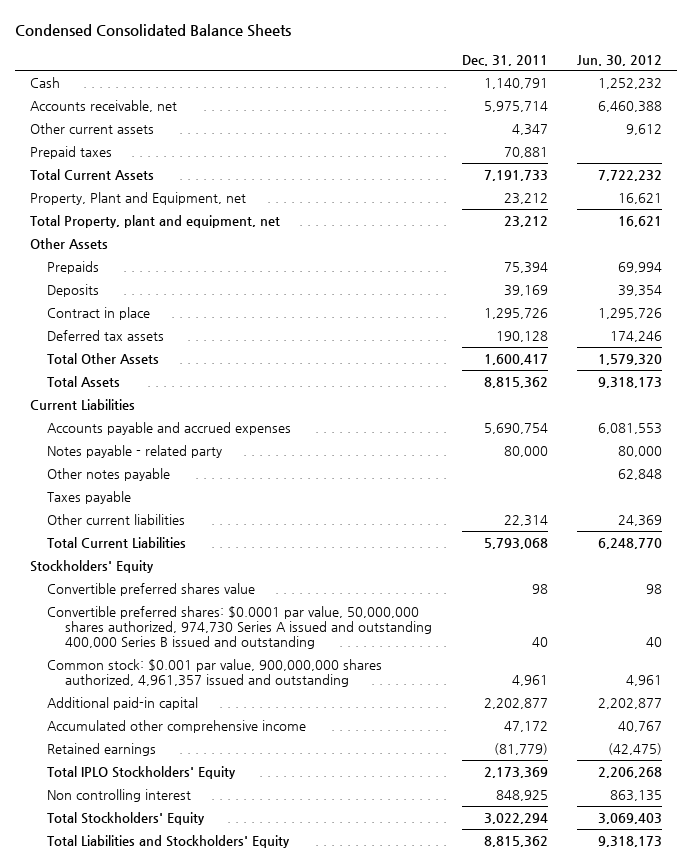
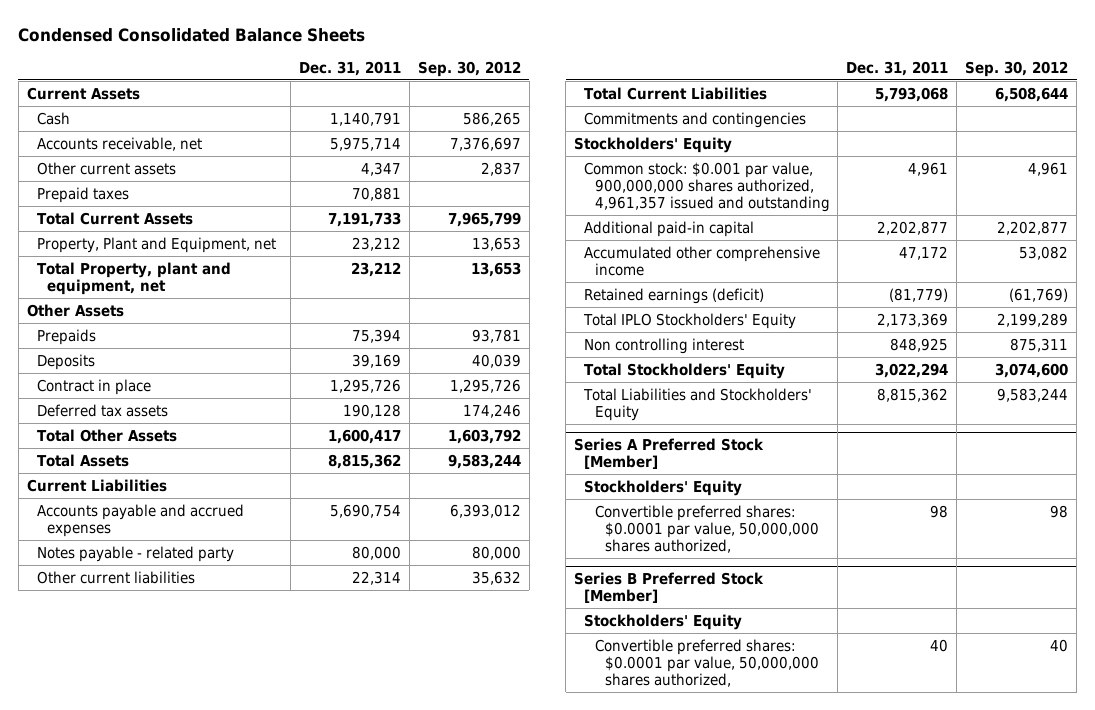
[577,54,663,66] Jun. 30, 2012 -> none
none -> [417,60,521,77] Sep. 30, 2012
none -> [26,86,140,100] Current Assets
[47,467,171,481] Other notes payable -> none
[47,490,132,504] Taxes payable -> none
none -> [584,111,807,128] Commitments and contingencies
[47,582,256,596] Convertible preferred shares value -> none
[47,605,433,650] Convertible preferred shares: $0.0001 par value, 50,000,000 shares authorized, 974,730 Series A issued and outstanding 400,000 Series B issued and outstanding -> none
[47,742,157,756] Retained earnings -> [584,287,765,304] Retained earnings (deficit)
none -> [574,438,765,470] Series A Preferred Stock [Member]
none -> [584,479,743,496] Stockholders' Equity
none -> [594,504,819,554] Convertible preferred shares: $0.0001 par value, 50,000,000 shares authorized,
none -> [574,572,765,604] Series B Preferred Stock [Member]
none -> [584,613,743,630] Stockholders' Equity
none -> [594,638,819,688] Convertible preferred shares: $0.0001 par value, 50,000,000 shares authorized,

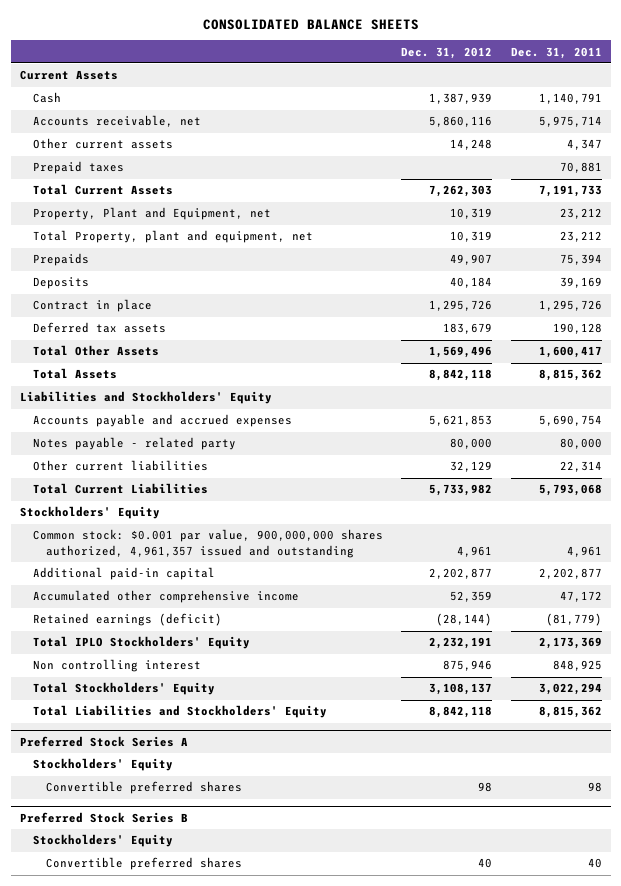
[18,27,366,42] Condensed Consolidated Balance Sheets -> [202,18,419,30] CONSOLIDATED BALANCE SHEETS
[417,60,521,77] Sep. 30, 2012 -> none
none -> [401,46,493,59] Dec. 31, 2012
[26,303,124,317] Other Assets -> none
[26,478,167,492] Current Liabilities -> none
none -> [19,391,272,405] Liabilities and Stockholders' Equity
[584,111,807,128] Commitments and contingencies -> none
[574,438,765,470] Series A Preferred Stock [Member] -> [19,735,188,747] Preferred Stock Series A
[594,504,819,554] Convertible preferred shares: $0.0001 par value, 50,000,000 shares authorized, -> [46,781,243,795] Convertible preferred shares
[574,572,765,604] Series B Preferred Stock [Member] -> [19,811,188,823] Preferred Stock Series B
[594,638,819,688] Convertible preferred shares: $0.0001 par value, 50,000,000 shares authorized, -> [46,857,243,871] Convertible preferred shares

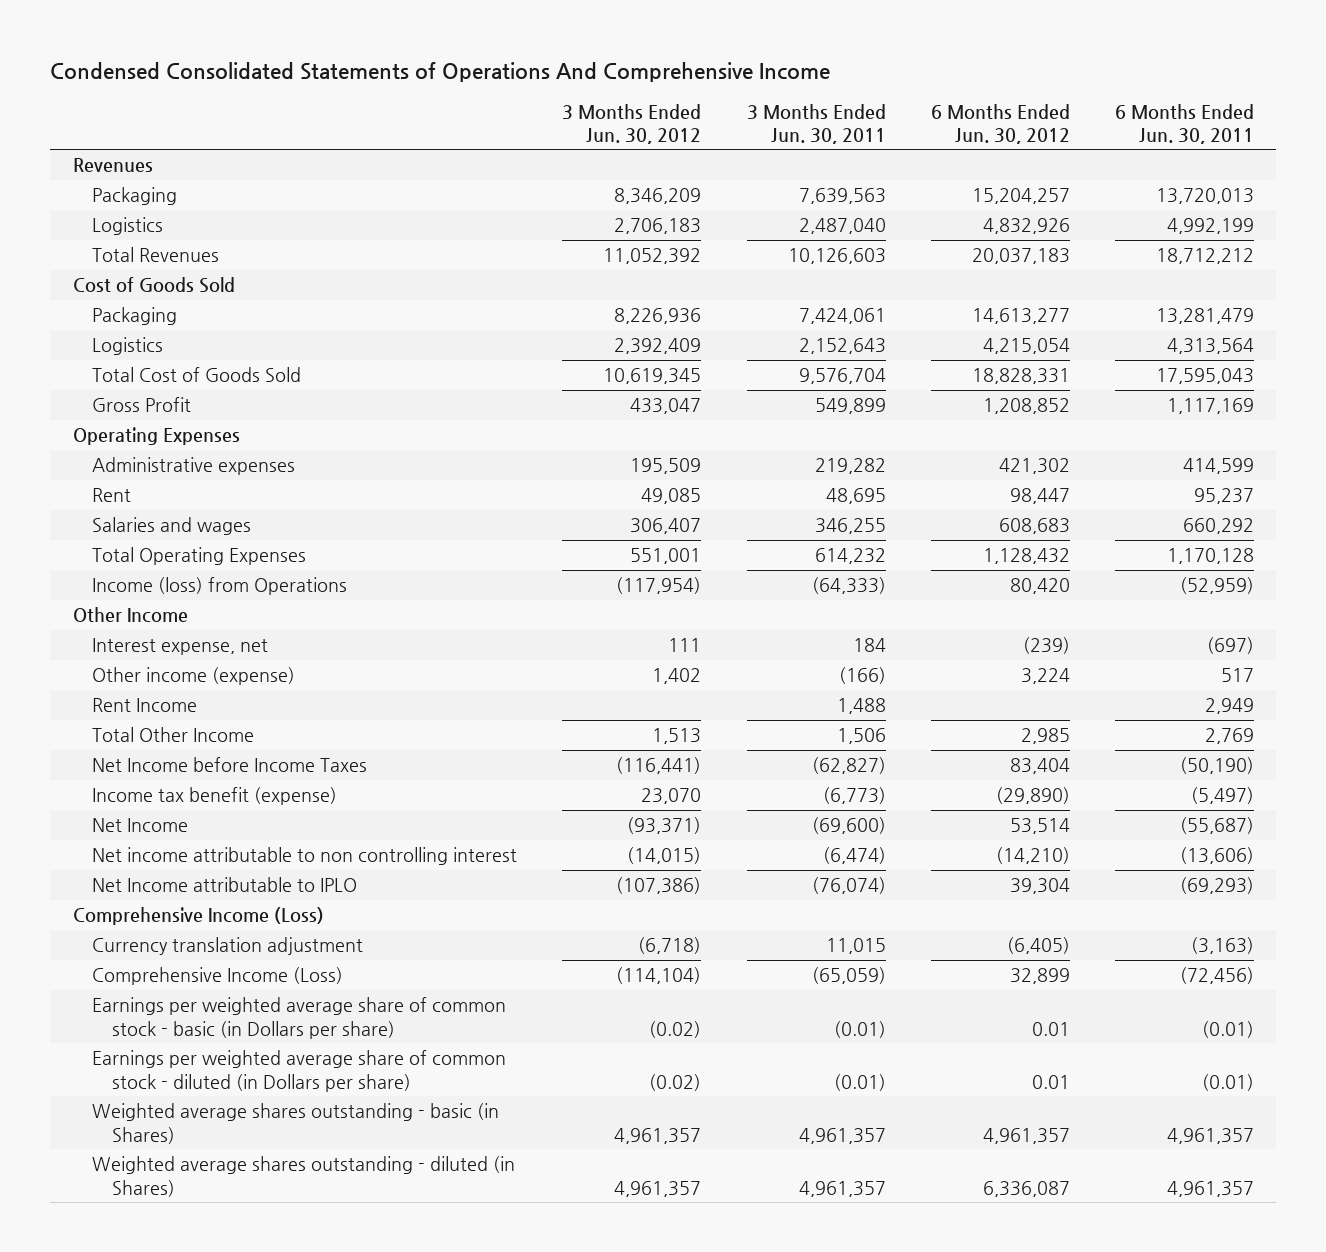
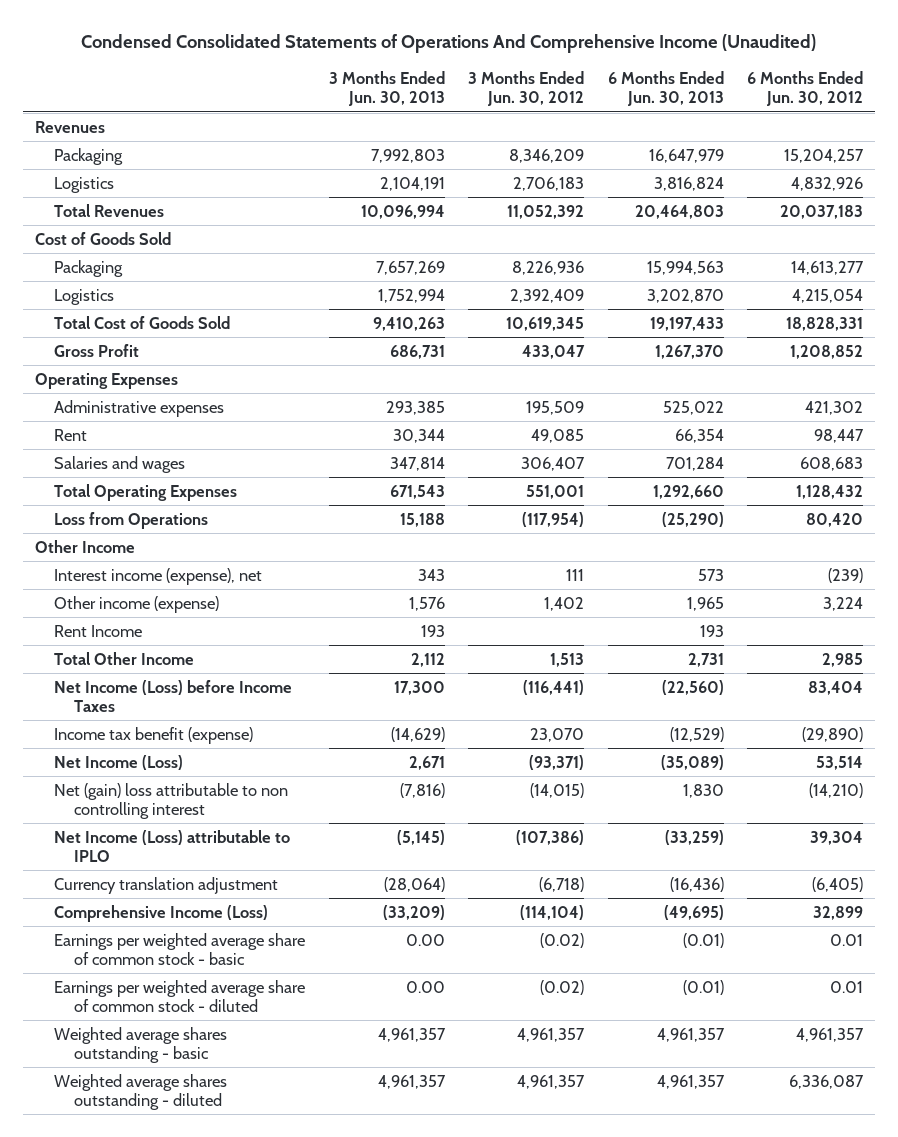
[50,62,831,83] Condensed Consolidated Statements of Operations And Comprehensive Income -> [80,34,816,54] Condensed Consolidated Statements of Operations And Comprehensive Income (Unaudited)
[746,103,886,144] 3 Months Ended Jun. 30, 2011 -> none
[1114,103,1254,144] 6 Months Ended Jun. 30, 2011 -> none
none -> [328,71,445,107] 3 Months Ended Jun. 30, 2013
none -> [607,71,724,107] 6 Months Ended Jun. 30, 2013
[92,577,348,596] Income (loss) from Operations -> [54,511,209,529] Loss from Operations
[92,638,269,656] Interest expense, net -> [54,567,263,585] Interest income (expense), net
[92,757,368,773] Net Income before Income Taxes -> [54,679,293,712] Net Income (Loss) before Income Taxes
[72,907,324,926] Comprehensive Income (Loss) -> none
[92,818,189,833] Net Income -> [54,754,184,770] Net Income (Loss)
[92,847,518,866] Net income attributable to non controlling interest -> [54,782,289,819] Net (gain) loss attributable to non controlling interest
[92,877,358,893] Net Income attributable to IPLO -> [54,829,291,862] Net Income (Loss) attributable to IPLO
[92,997,507,1039] Earnings per weighted average share of common stock - basic (in Dollars per share) -> [54,932,306,965] Earnings per weighted average share of common stock - basic
[92,1050,507,1092] Earnings per weighted average share of common stock - diluted (in Dollars per share) -> [54,979,306,1012] Earnings per weighted average share of common stock - diluted
[92,1103,500,1144] Weighted average shares outstanding - basic (in Shares) -> [54,1026,228,1063] Weighted average shares outstanding - basic
[92,1156,516,1197] Weighted average shares outstanding - diluted (in Shares) -> [54,1073,228,1110] Weighted average shares outstanding - diluted

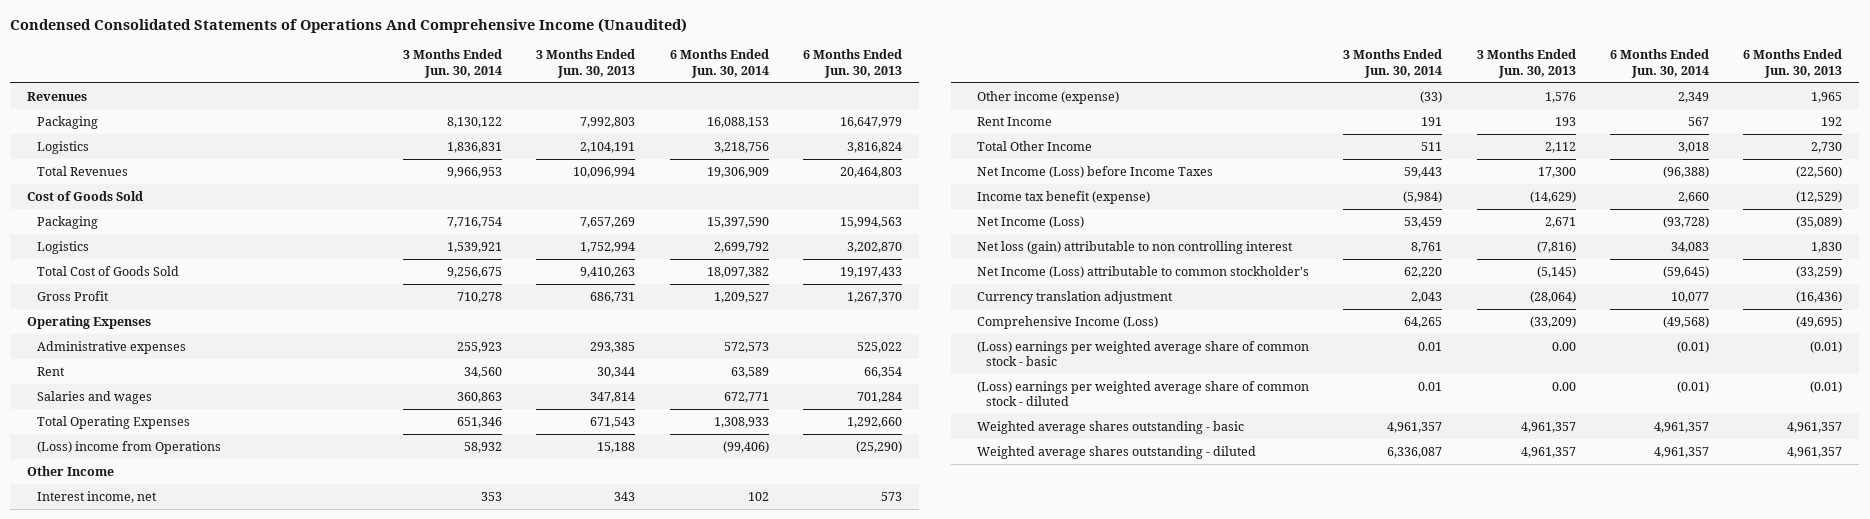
[468,71,585,107] 3 Months Ended Jun. 30, 2012 -> none
[747,71,864,107] 6 Months Ended Jun. 30, 2012 -> none
none -> [403,49,503,78] 3 Months Ended Jun. 30, 2014
none -> [669,49,769,78] 6 Months Ended Jun. 30, 2014
[54,511,209,529] Loss from Operations -> [36,440,221,454] (Loss) income from Operations
[54,567,263,585] Interest income (expense), net -> [36,490,157,503] Interest income, net
[699,624,724,637] 193 -> [1821,116,1843,126] 192
[687,652,724,667] 2,731 -> [1811,141,1843,153] 2,730
[54,782,289,819] Net (gain) loss attributable to non controlling interest -> [976,240,1293,254] Net loss (gain) attributable to non controlling interest
[54,829,291,862] Net Income (Loss) attributable to IPLO -> [976,265,1309,278] Net Income (Loss) attributable to common stockholder's
[54,932,306,965] Earnings per weighted average share of common stock - basic -> [976,340,1309,367] (Loss) earnings per weighted average share of common stock - basic
[54,979,306,1012] Earnings per weighted average share of common stock - diluted -> [976,380,1309,407] (Loss) earnings per weighted average share of common stock - diluted

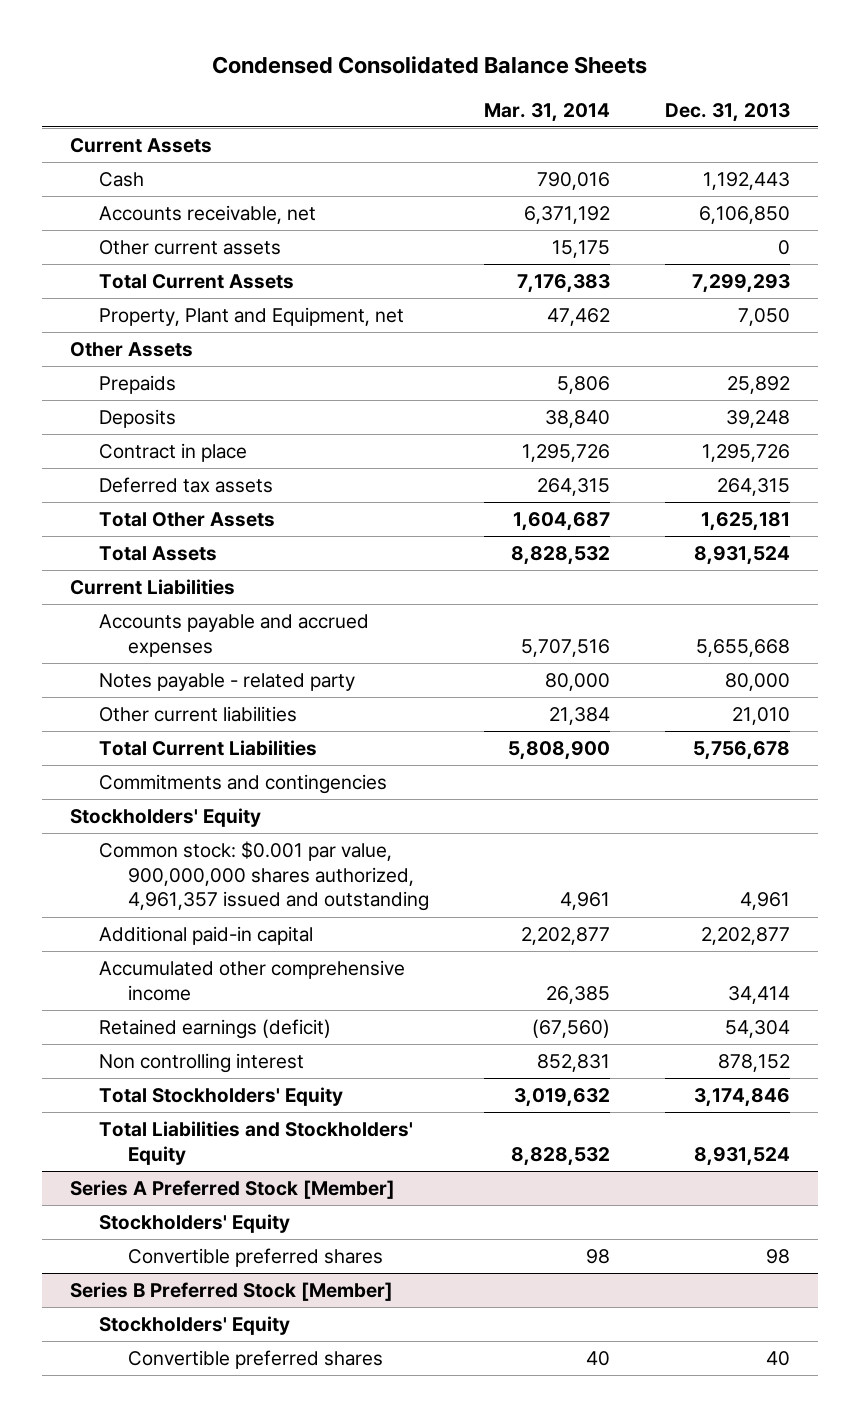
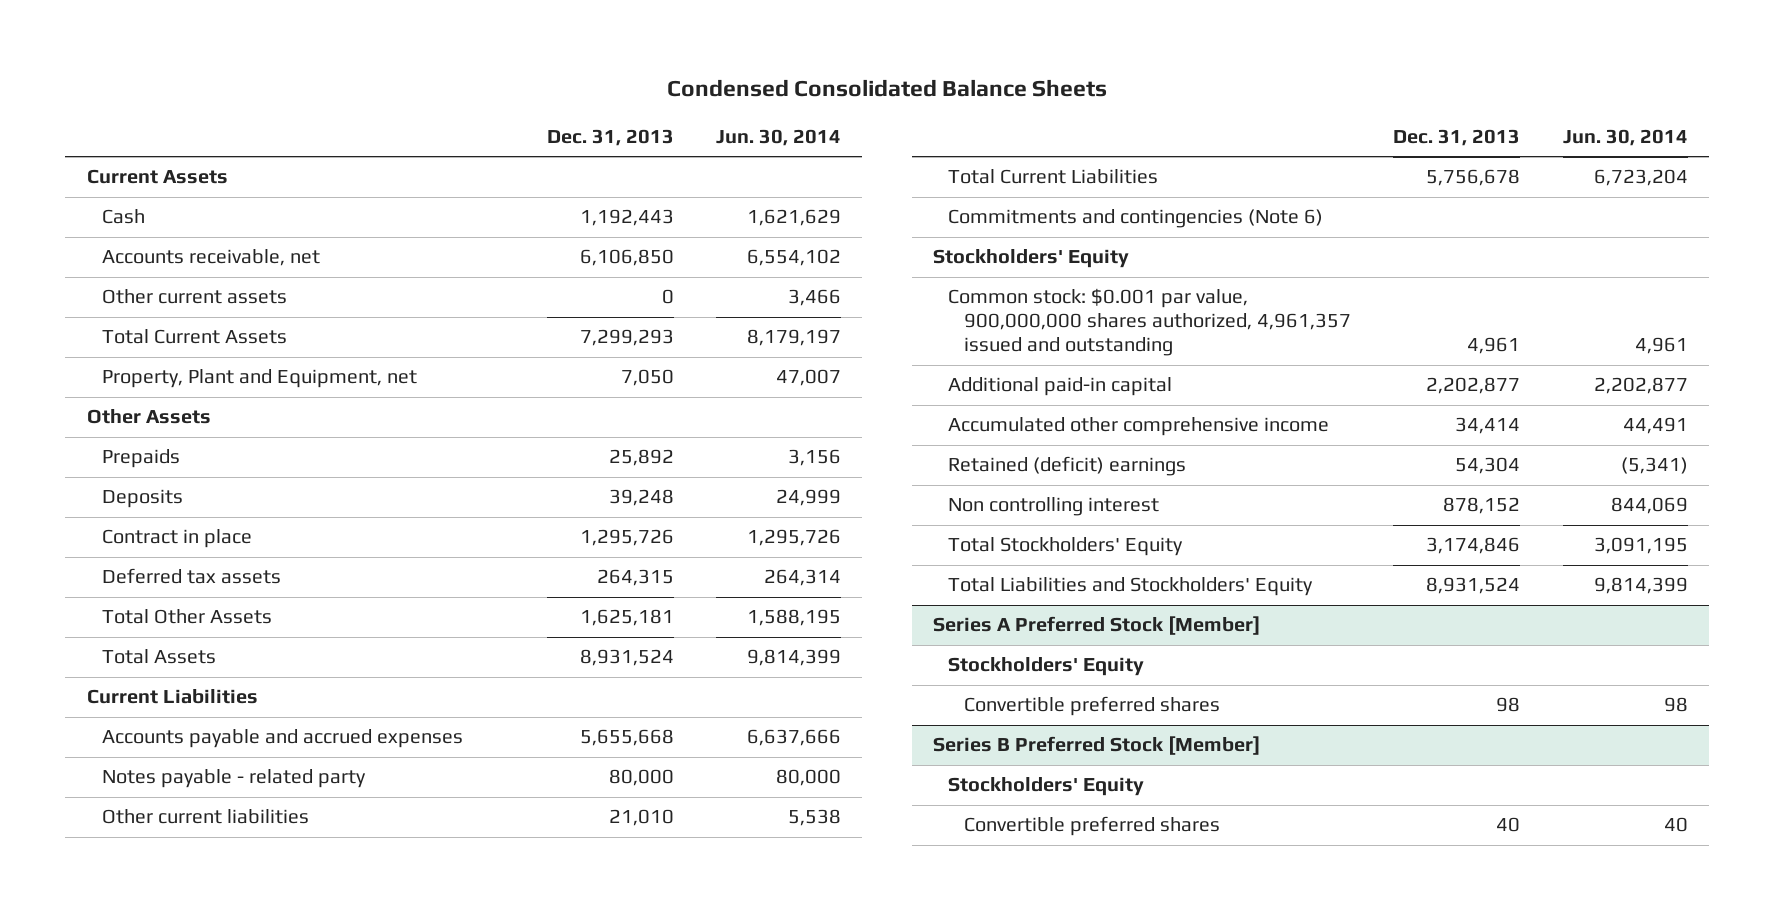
[484,102,611,122] Mar. 31, 2014 -> none
none -> [715,128,841,146] Jun. 30, 2014
[98,774,387,795] Commitments and contingencies -> [948,209,1324,229] Commitments and contingencies (Note 6)
[98,1019,331,1040] Retained earnings (deficit) -> [948,456,1187,477] Retained (deficit) earnings

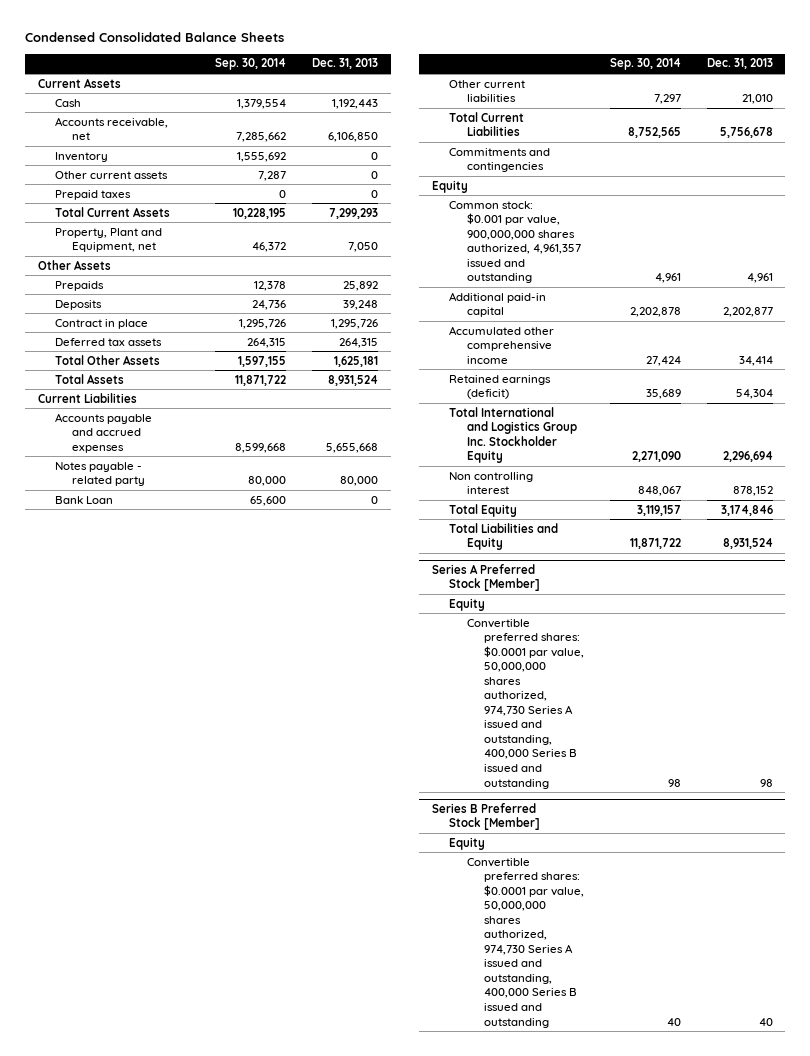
[715,128,841,146] Jun. 30, 2014 -> none
none -> [215,58,287,71] Sep. 30, 2014
none -> [55,151,109,162] Inventory
none -> [55,189,132,200] Prepaid taxes
none -> [55,495,114,504] Bank Loan
[948,209,1324,229] Commitments and contingencies (Note 6) -> [449,147,551,173] Commitments and contingencies
[933,249,1130,269] Stockholders' Equity -> [432,179,469,193] Equity
[948,456,1187,477] Retained (deficit) earnings -> [449,374,552,400] Retained earnings (deficit)
none -> [449,406,577,464] Total International and Logistics Group Inc. Stockholder Equity
[948,537,1184,557] Total Stockholders' Equity -> [449,503,518,517] Total Equity
[948,577,1314,597] Total Liabilities and Stockholders' Equity -> [449,522,559,551] Total Liabilities and Equity
[948,657,1145,677] Stockholders' Equity -> [449,597,486,611] Equity
[963,696,1220,717] Convertible preferred shares -> [466,618,585,789] Convertible preferred shares: $0.0001 par value, 50,000,000 shares authorized, 974,730 Series A issued and outstanding, 400,000 Series B issued and outstanding
[948,777,1145,797] Stockholders' Equity -> [449,836,486,850] Equity
[963,816,1220,837] Convertible preferred shares -> [466,857,585,1028] Convertible preferred shares: $0.0001 par value, 50,000,000 shares authorized, 974,730 Series A issued and outstanding, 400,000 Series B issued and outstanding

